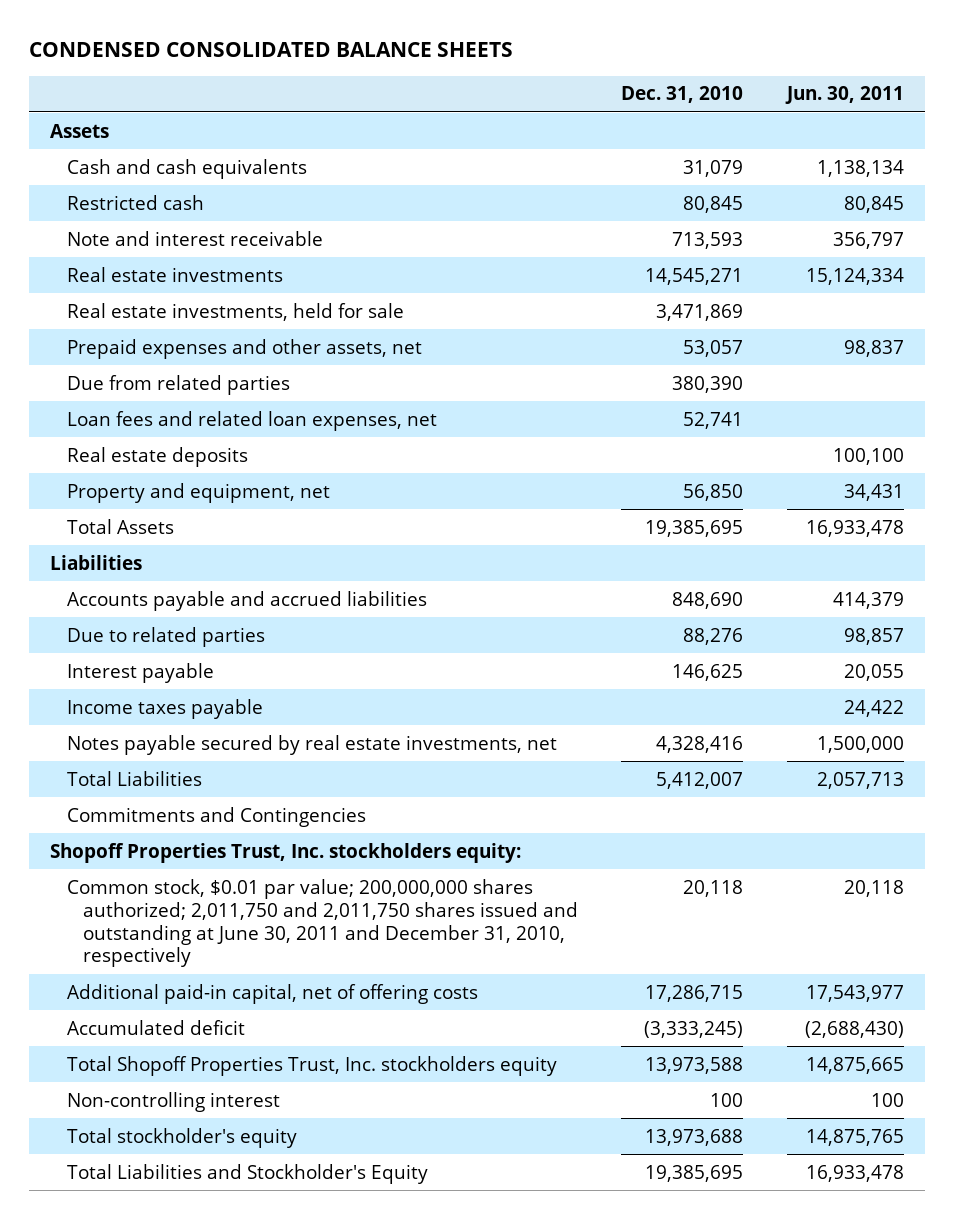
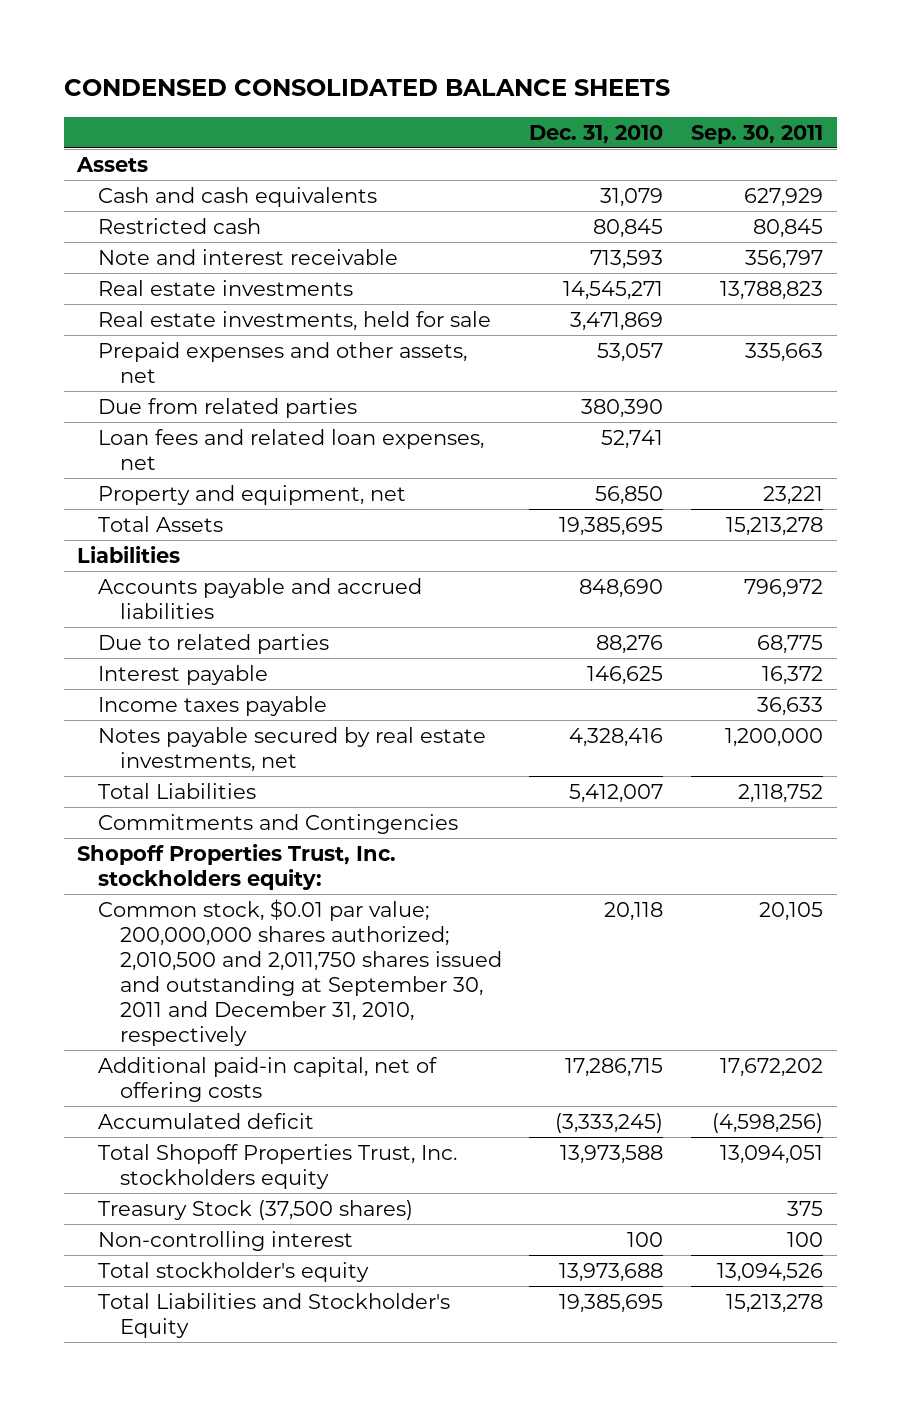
[784,86,904,105] Jun. 30, 2011 -> none
none -> [691,124,824,144] Sep. 30, 2011
[66,446,248,467] Real estate deposits -> none
[66,878,578,968] Common stock, $0.01 par value; 200,000,000 shares authorized; 2,011,750 and 2,011,750 shares issued and outstanding at June 30, 2011 and December 31, 2010, respectively -> [98,898,502,1047] Common stock, $0.01 par value; 200,000,000 shares authorized; 2,010,500 and 2,011,750 shares issued and outstanding at September 30, 2011 and December 31, 2010, respectively
none -> [98,1199,414,1220] Treasury Stock (37,500 shares)

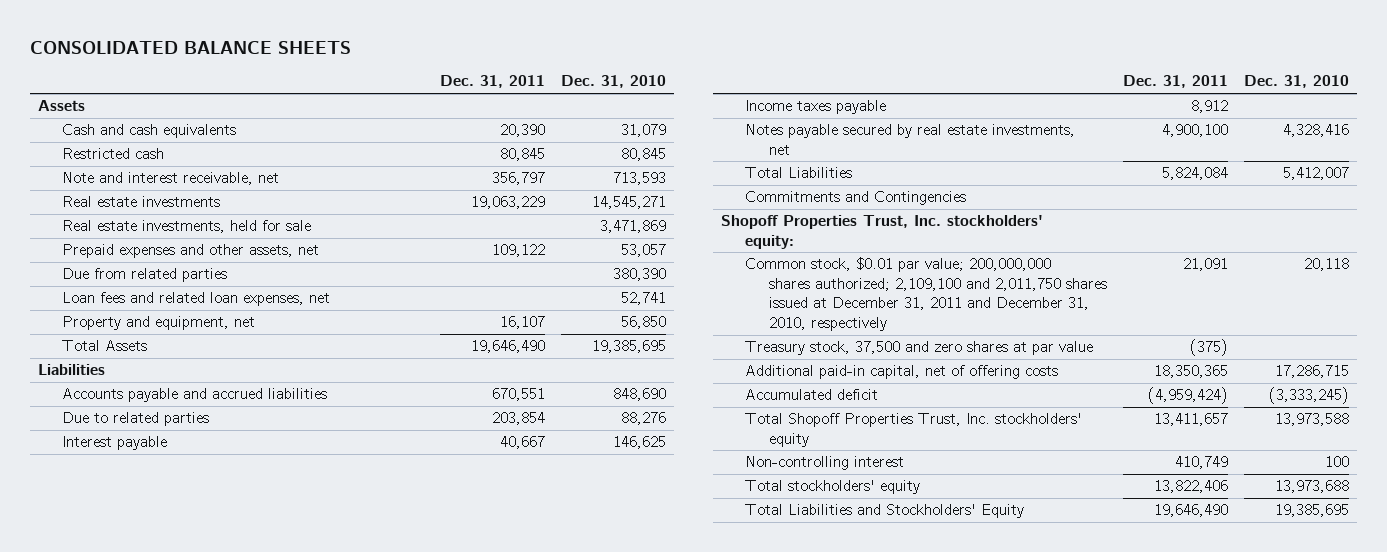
[63,78,670,96] CONDENSED CONSOLIDATED BALANCE SHEETS -> [29,40,351,54] CONSOLIDATED BALANCE SHEETS
[691,124,824,144] Sep. 30, 2011 -> none
none -> [440,75,546,89] Dec. 31, 2011
[98,248,399,265] Note and interest receivable -> [62,172,280,186] Note and interest receivable, net
[77,843,397,890] Shopoff Properties Trust, Inc. stockholders equity: -> [720,215,1043,249] Shopoff Properties Trust, Inc. stockholders' equity:
[98,898,502,1047] Common stock, $0.01 par value; 200,000,000 shares authorized; 2,010,500 and 2,011,750 shares issued and outstanding at September 30, 2011 and December 31, 2010, respectively -> [745,257,1108,331] Common stock, $0.01 par value; 200,000,000 shares authorized; 2,109,100 and 2,011,750 shares issued at December 31, 2011 and December 31, 2010, respectively
none -> [745,341,1094,356] Treasury stock, 37,500 and zero shares at par value
[98,1199,414,1220] Treasury Stock (37,500 shares) -> none
[98,1143,458,1189] Total Shopoff Properties Trust, Inc. stockholders equity -> [745,413,1083,447] Total Shopoff Properties Trust, Inc. stockholders' equity
[98,1261,370,1282] Total stockholder's equity -> [745,480,921,495] Total stockholders' equity
[98,1292,451,1338] Total Liabilities and Stockholder's Equity -> [745,504,1025,519] Total Liabilities and Stockholders' Equity

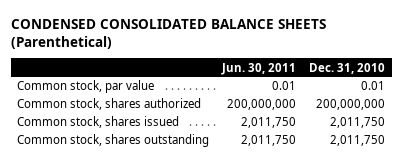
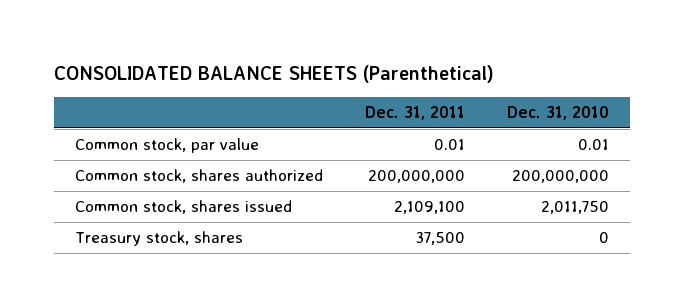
[10,18,326,49] CONDENSED CONSOLIDATED BALANCE SHEETS (Parenthetical) -> [53,64,494,83] CONSOLIDATED BALANCE SHEETS (Parenthetical)
[221,62,297,75] Jun. 30, 2011 -> none
none -> [364,106,465,121] Dec. 31, 2011
[17,134,210,148] Common stock, shares outstanding -> none
none -> [74,231,243,247] Treasury stock, shares

